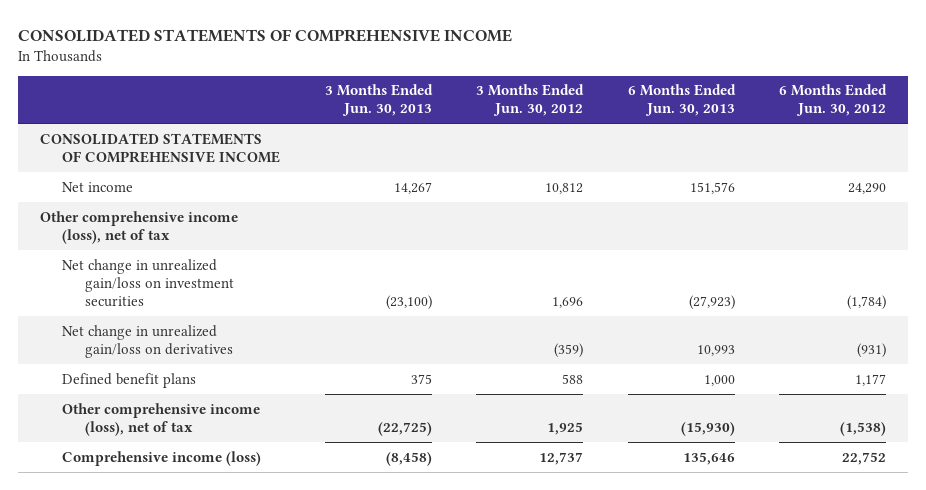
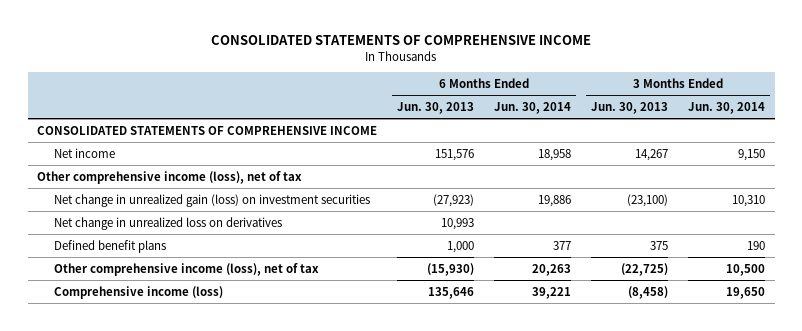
[476,84,585,117] 3 Months Ended Jun. 30, 2012 -> none
[778,84,887,117] 6 Months Ended Jun. 30, 2012 -> none
none -> [494,101,572,114] Jun. 30, 2014
none -> [687,101,765,114] Jun. 30, 2014
[62,258,234,307] Net change in unrealized gain/loss on investment securities -> [53,193,370,207] Net change in unrealized gain (loss) on investment securities
[62,324,233,358] Net change in unrealized gain/loss on derivatives -> [53,216,282,230] Net change in unrealized loss on derivatives

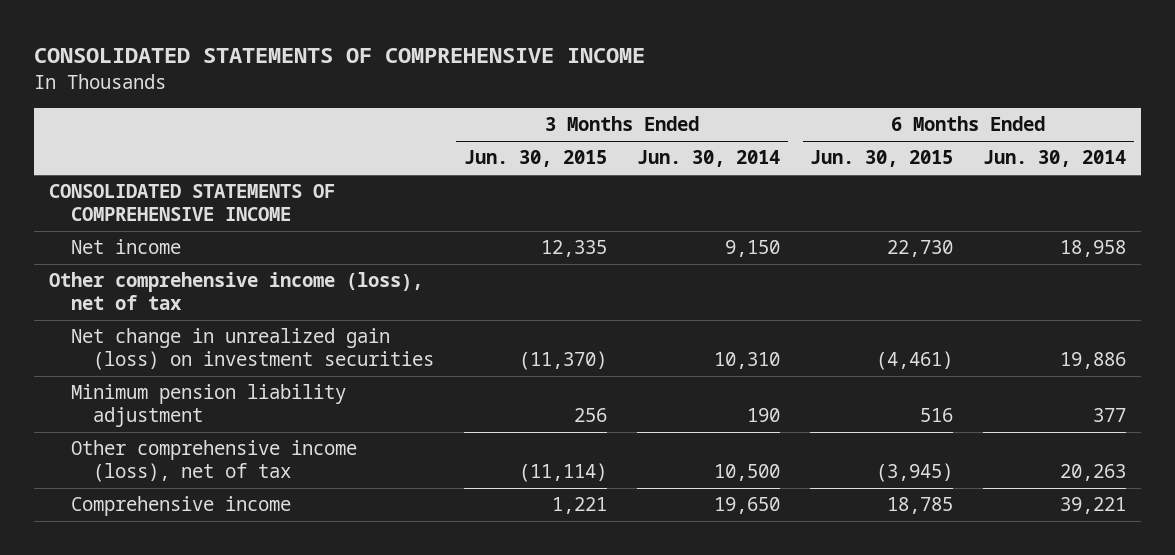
[397,101,475,114] Jun. 30, 2013 -> none
[591,101,669,114] Jun. 30, 2013 -> none
none -> [463,150,607,168] Jun. 30, 2015
none -> [810,150,954,168] Jun. 30, 2015
[53,216,282,230] Net change in unrealized loss on derivatives -> none
[53,239,166,253] Defined benefit plans -> [70,384,346,428] Minimum pension liability adjustment
[53,285,223,299] Comprehensive income (loss) -> [70,496,291,517] Comprehensive income

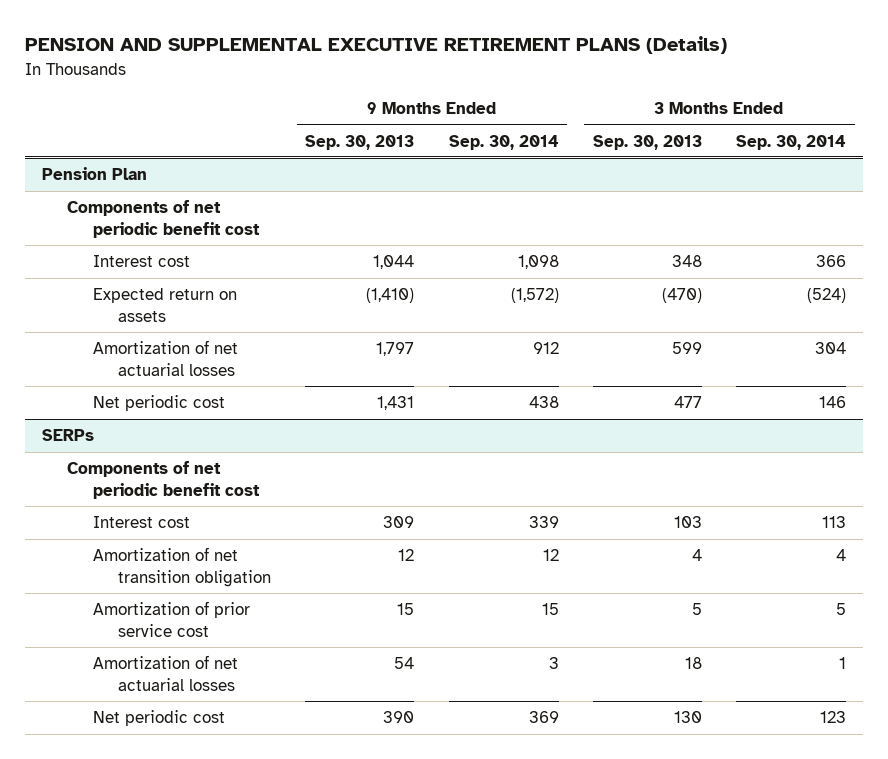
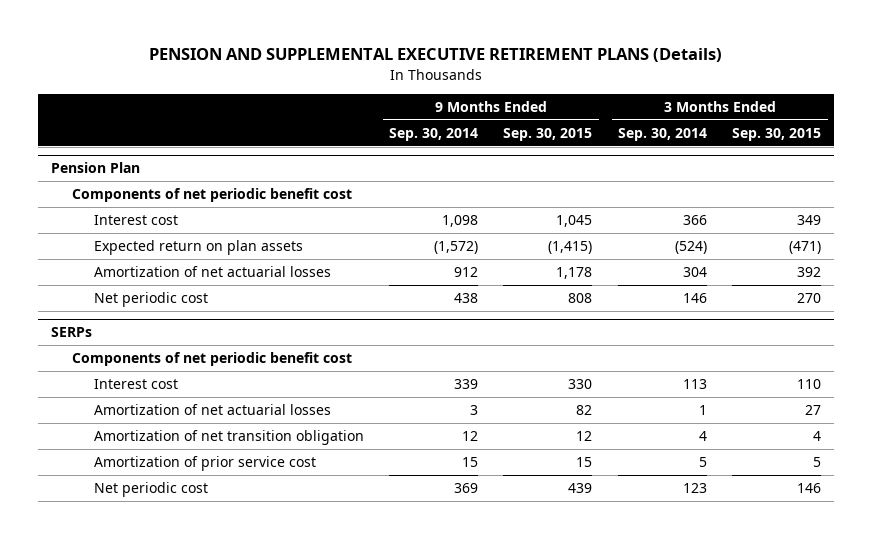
[305,134,415,150] Sep. 30, 2013 -> none
[592,134,702,150] Sep. 30, 2013 -> none
none -> [503,127,593,141] Sep. 30, 2015
none -> [732,127,822,141] Sep. 30, 2015
[92,288,237,322] Expected return on assets -> [93,240,303,256] Expected return on plan assets
[92,655,238,691] Amortization of net actuarial losses -> [93,404,331,416] Amortization of net actuarial losses

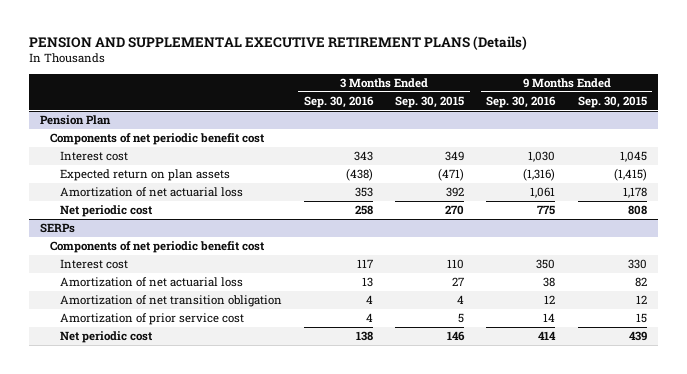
[388,127,478,141] Sep. 30, 2014 -> none
[617,127,707,141] Sep. 30, 2014 -> none
none -> [303,95,374,108] Sep. 30, 2016
none -> [486,95,557,108] Sep. 30, 2016
[93,266,331,278] Amortization of net actuarial losses -> [59,187,243,198] Amortization of net actuarial loss
[93,404,331,416] Amortization of net actuarial losses -> [59,277,243,288] Amortization of net actuarial loss

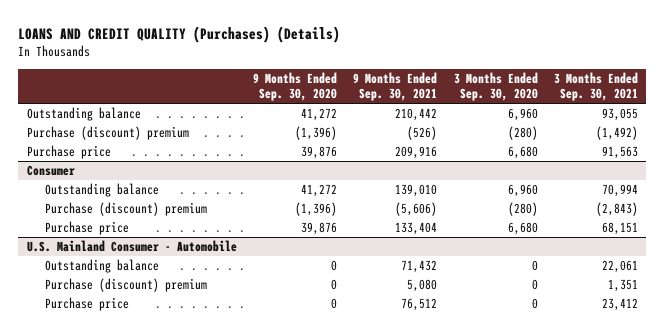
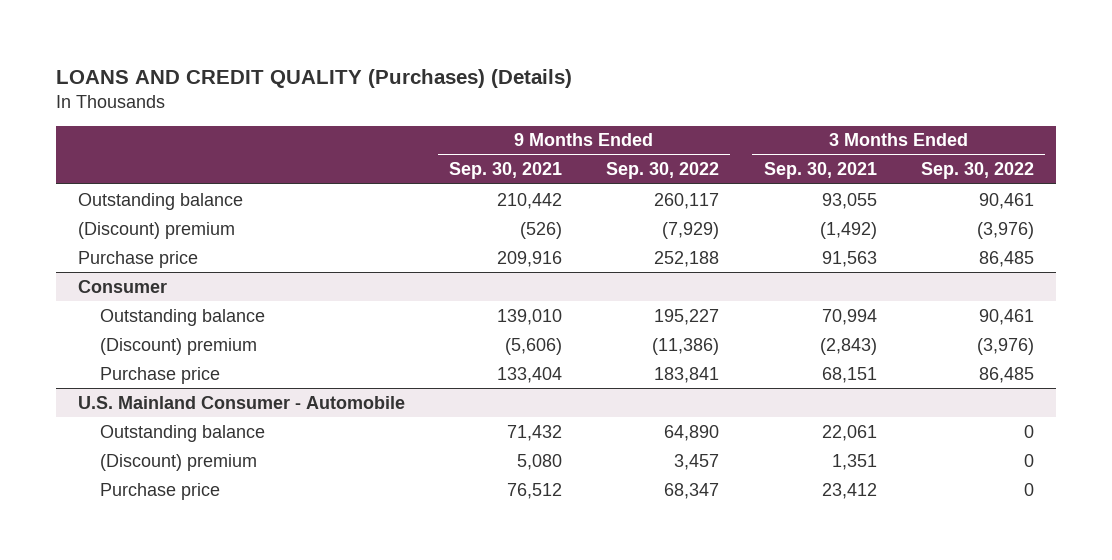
[252,72,337,102] 9 Months Ended Sep. 30, 2020 -> none
[453,72,538,102] 3 Months Ended Sep. 30, 2020 -> none
none -> [606,162,720,180] Sep. 30, 2022
none -> [920,162,1034,180] Sep. 30, 2022
[26,126,189,141] Purchase (discount) premium -> [77,221,235,239] (Discount) premium
[45,202,208,217] Purchase (discount) premium -> [100,337,258,355] (Discount) premium
[45,278,208,293] Purchase (discount) premium -> [100,453,258,471] (Discount) premium

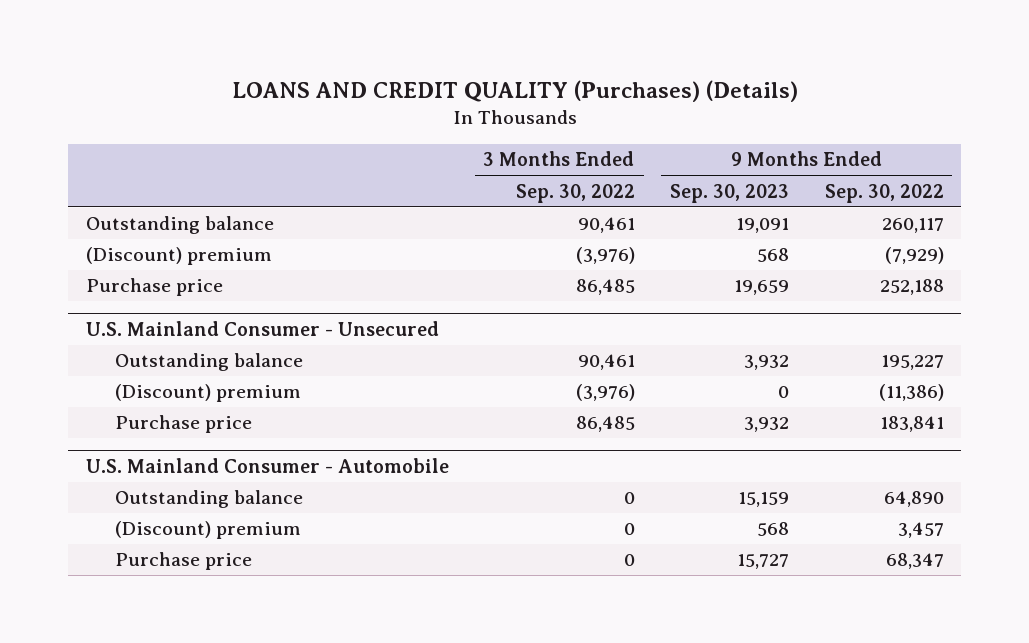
[449,162,563,180] Sep. 30, 2021 -> none
[763,162,877,180] Sep. 30, 2021 -> none
none -> [670,183,790,203] Sep. 30, 2023
[77,279,167,293] Consumer -> [85,320,439,336] U.S. Mainland Consumer - Unsecured

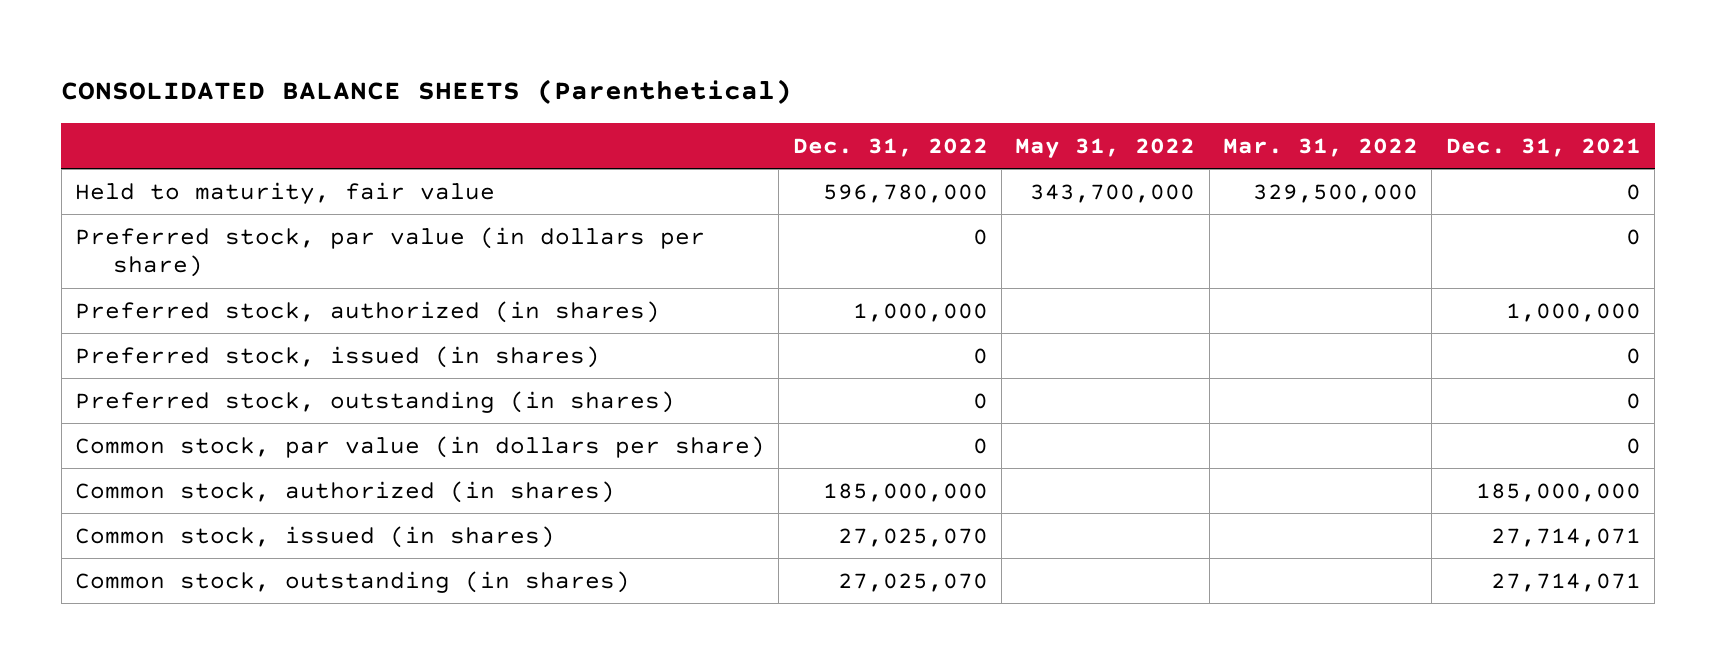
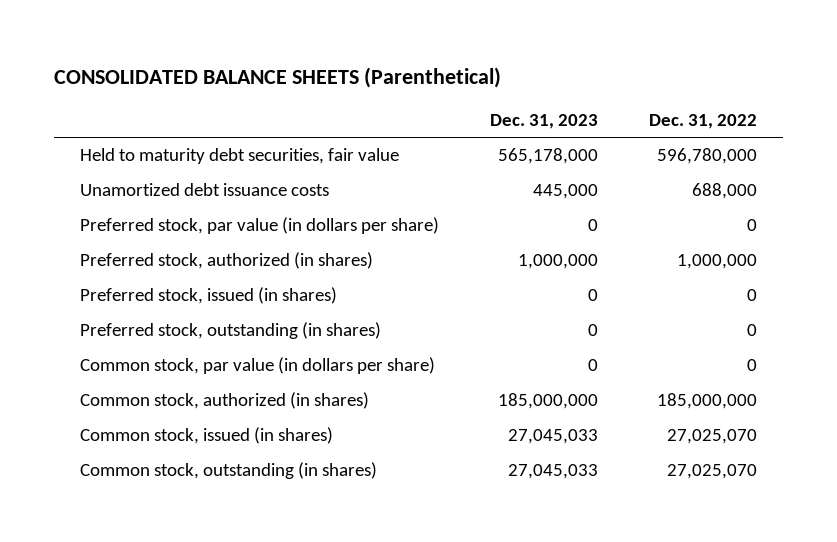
[1015,138,1196,159] May 31, 2022 -> none
[1223,138,1419,158] Mar. 31, 2022 -> none
[1445,138,1641,158] Dec. 31, 2021 -> none
none -> [490,114,599,130] Dec. 31, 2023
[75,181,496,204] Held to maturity, fair value -> [79,148,399,165] Held to maturity debt securities, fair value
none -> [79,183,329,197] Unamortized debt issuance costs

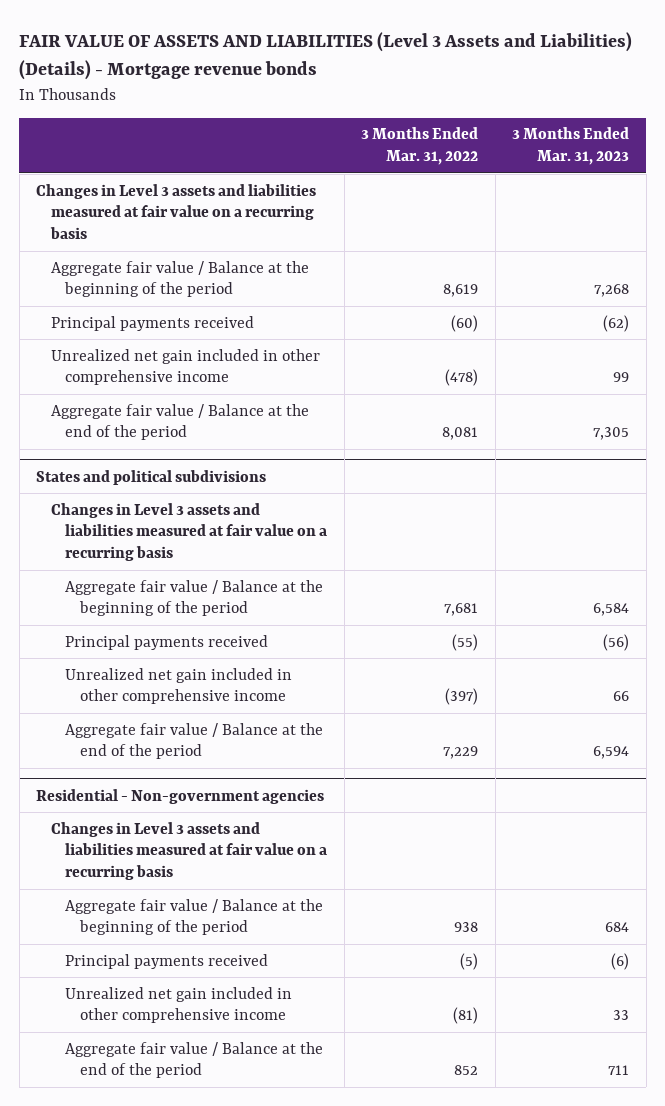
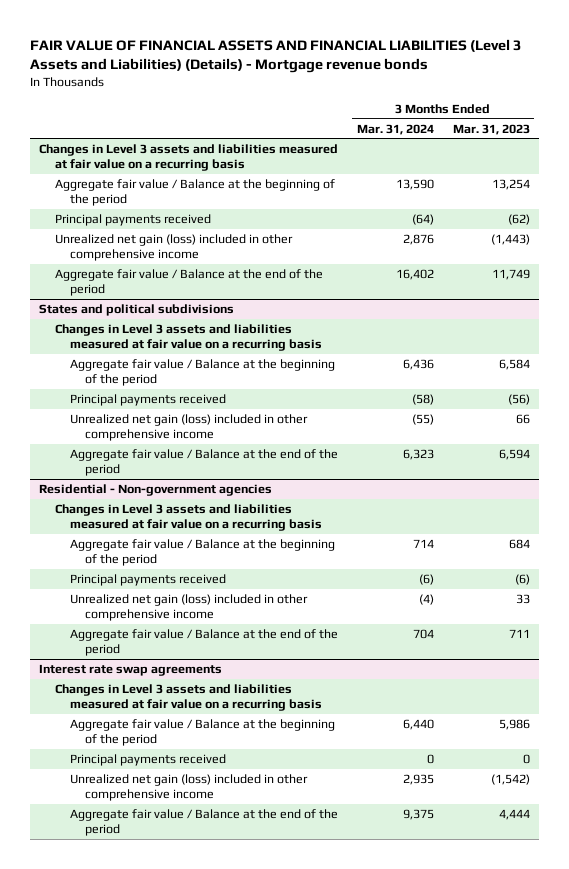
[19,32,633,81] FAIR VALUE OF ASSETS AND LIABILITIES (Level 3 Assets and Liabilities) (Details) - Mortgage revenue bonds -> [30,38,522,74] FAIR VALUE OF FINANCIAL ASSETS AND FINANCIAL LIABILITIES (Level 3 Assets and Liabilities) (Details) - Mortgage revenue bonds
[361,127,479,166] 3 Months Ended Mar. 31, 2022 -> none
none -> [357,123,435,135] Mar. 31, 2024
[594,284,630,298] 7,268 -> [491,179,530,191] 13,254
[50,348,320,386] Unrealized net gain included in other comprehensive income -> [54,234,293,261] Unrealized net gain (loss) included in other comprehensive income
[613,372,630,383] 99 -> [490,234,530,246] (1,443)
[593,427,630,441] 7,305 -> [491,269,530,281] 11,749
[65,667,293,705] Unrealized net gain included in other comprehensive income -> [69,414,308,441] Unrealized net gain (loss) included in other comprehensive income
[65,986,293,1024] Unrealized net gain included in other comprehensive income -> [69,594,308,621] Unrealized net gain (loss) included in other comprehensive income
none -> [39,664,223,677] Interest rate swap agreements
none -> [54,684,322,711] Changes in Level 3 assets and liabilities measured at fair value on a recurring basis
none -> [69,719,335,746] Aggregate fair value / Balance at the beginning of the period
none -> [69,754,226,767] Principal payments received
none -> [69,774,308,801] Unrealized net gain (loss) included in other comprehensive income
none -> [69,809,338,836] Aggregate fair value / Balance at the end of the period

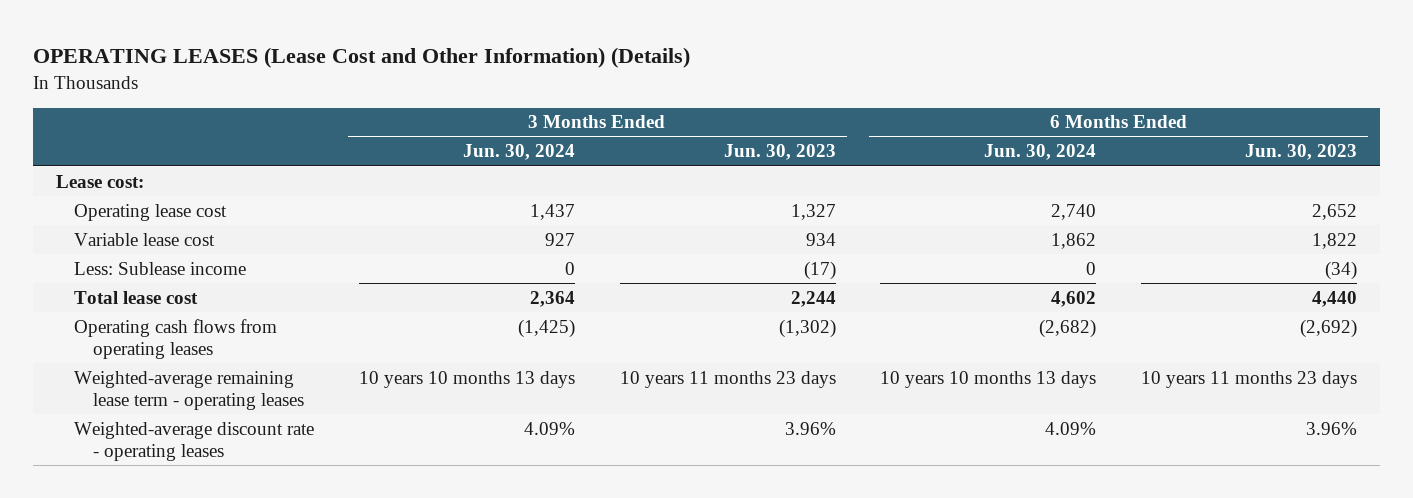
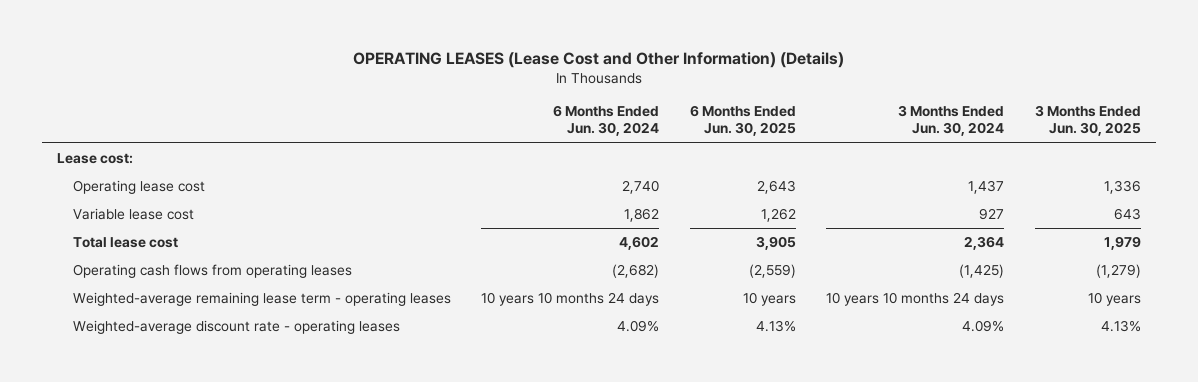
[723,144,836,161] Jun. 30, 2023 -> none
[1245,144,1358,161] Jun. 30, 2023 -> none
none -> [689,104,796,137] 6 Months Ended Jun. 30, 2025
none -> [1034,104,1141,137] 3 Months Ended Jun. 30, 2025
[74,261,247,275] Less: Sublease income -> none
[359,370,576,388] 10 years 10 months 13 days -> [826,292,1005,307] 10 years 10 months 24 days
[880,370,1097,388] 10 years 10 months 13 days -> [481,292,660,307] 10 years 10 months 24 days

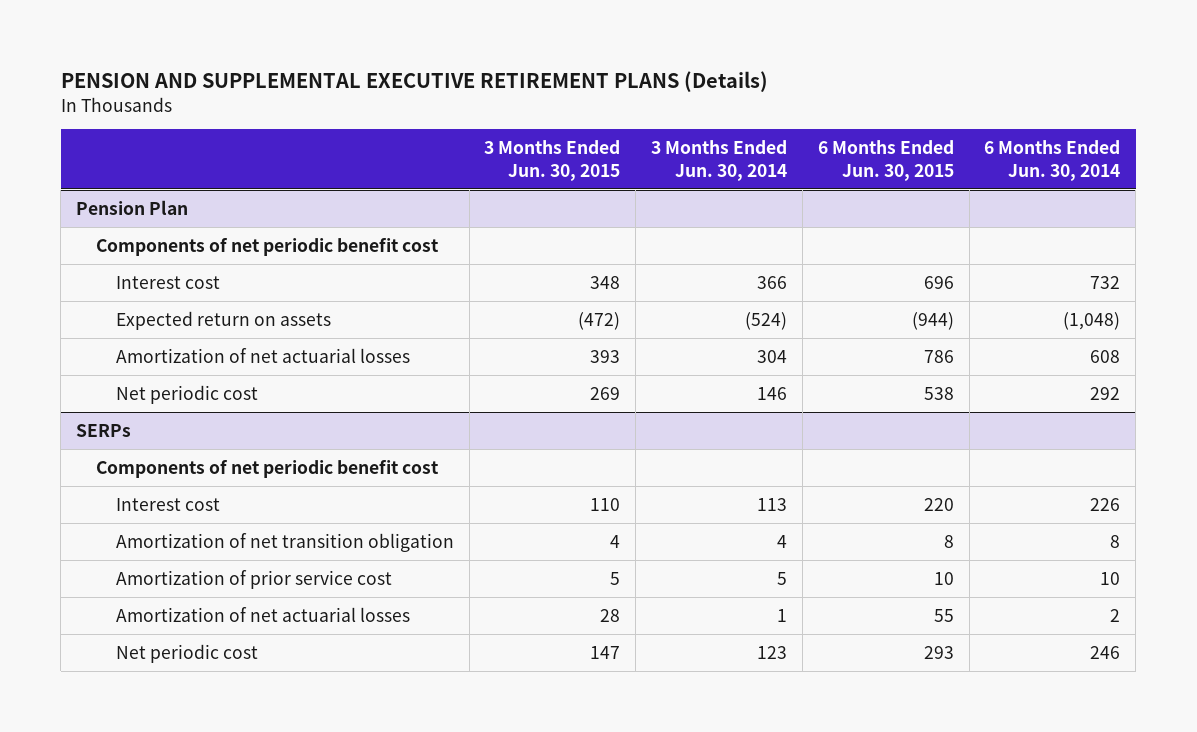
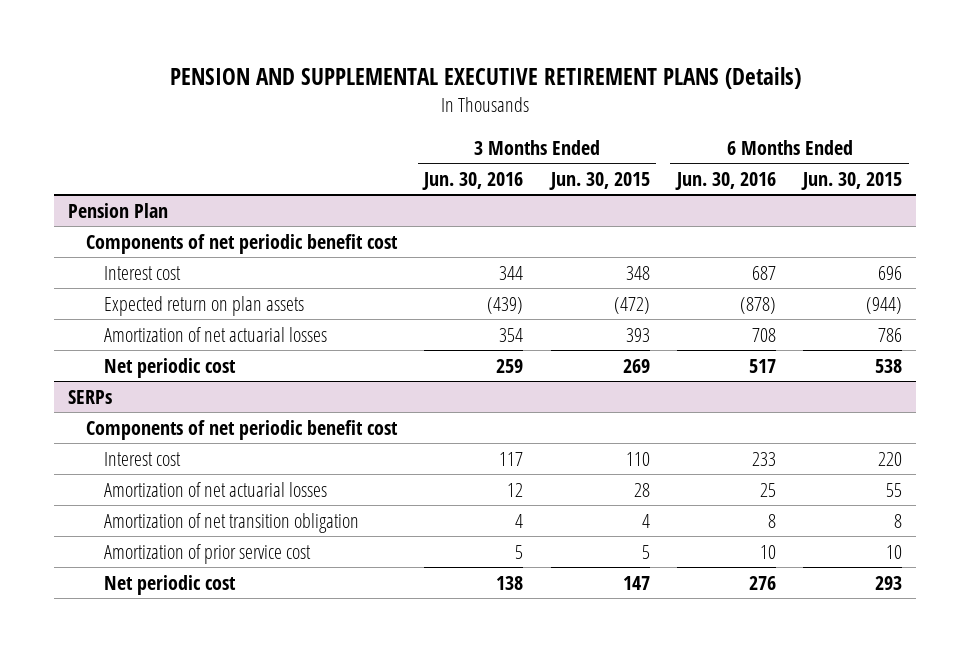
[651,140,788,181] 3 Months Ended Jun. 30, 2014 -> none
[984,140,1121,181] 6 Months Ended Jun. 30, 2014 -> none
none -> [422,171,524,190] Jun. 30, 2016
none -> [674,171,776,190] Jun. 30, 2016
[115,310,331,330] Expected return on assets -> [104,295,305,316] Expected return on plan assets
[115,606,410,622] Amortization of net actuarial losses -> [104,481,328,497] Amortization of net actuarial losses

